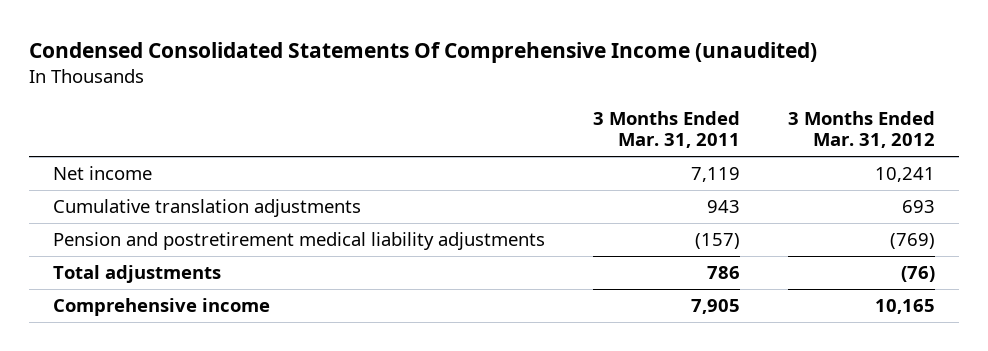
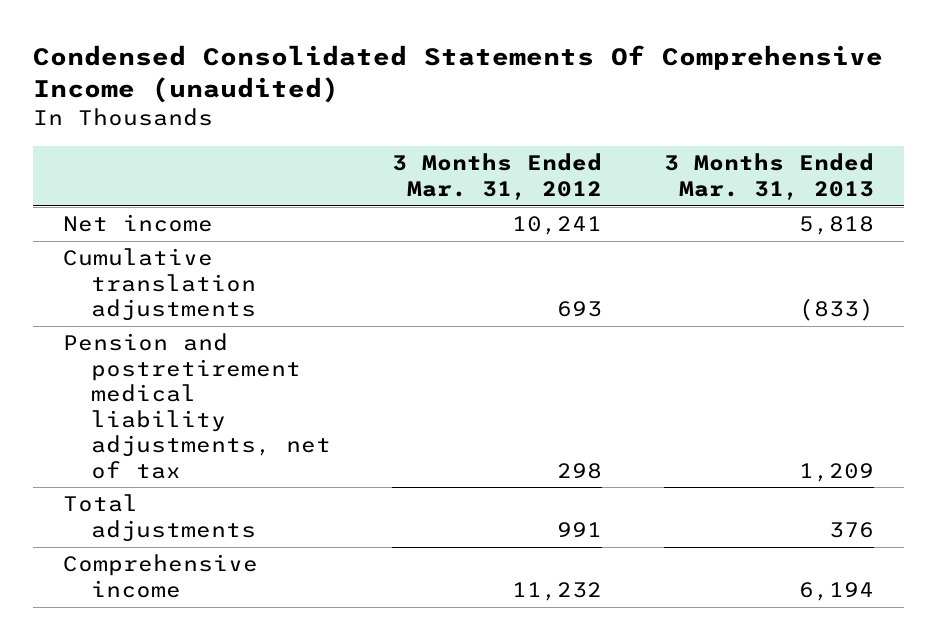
[593,110,741,149] 3 Months Ended Mar. 31, 2011 -> none
none -> [663,153,874,200] 3 Months Ended Mar. 31, 2013
[53,232,546,251] Pension and postretirement medical liability adjustments -> [63,333,331,479] Pension and postretirement medical liability adjustments, net of tax
[889,233,935,250] (769) -> [557,462,603,479] 298
[900,266,935,283] (76) -> [557,521,603,537] 991
[874,299,935,315] 10,165 -> [512,581,603,601] 11,232

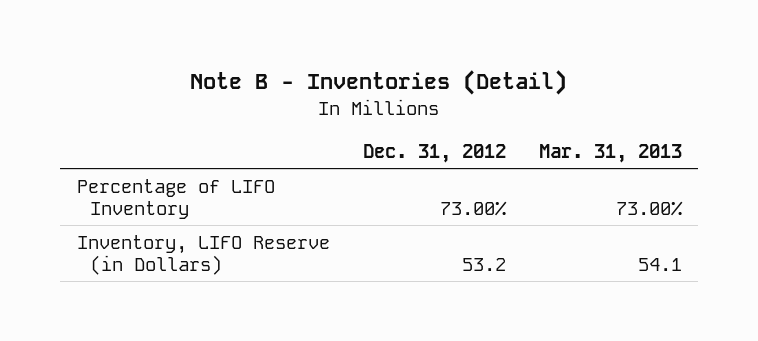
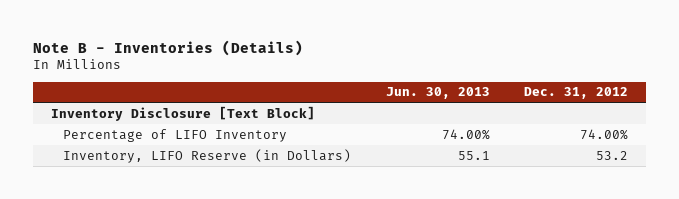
[190,70,568,96] Note B - Inventories (Detail) -> [33,39,304,56] Note B - Inventories (Details)
[538,143,682,163] Mar. 31, 2013 -> none
none -> [385,87,490,100] Jun. 30, 2013
none -> [50,105,315,121] Inventory Disclosure [Text Block]
[439,200,507,216] 73.00% -> [580,128,629,140] 74.00%

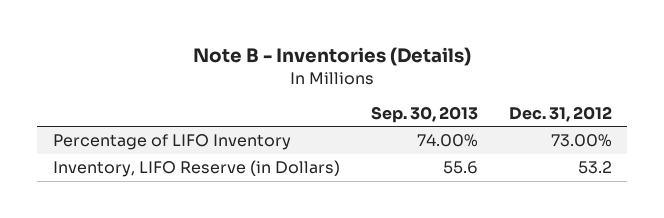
[385,87,490,100] Jun. 30, 2013 -> none
none -> [370,105,478,123] Sep. 30, 2013
[50,105,315,121] Inventory Disclosure [Text Block] -> none
[580,128,629,140] 74.00% -> [550,134,612,148] 73.00%

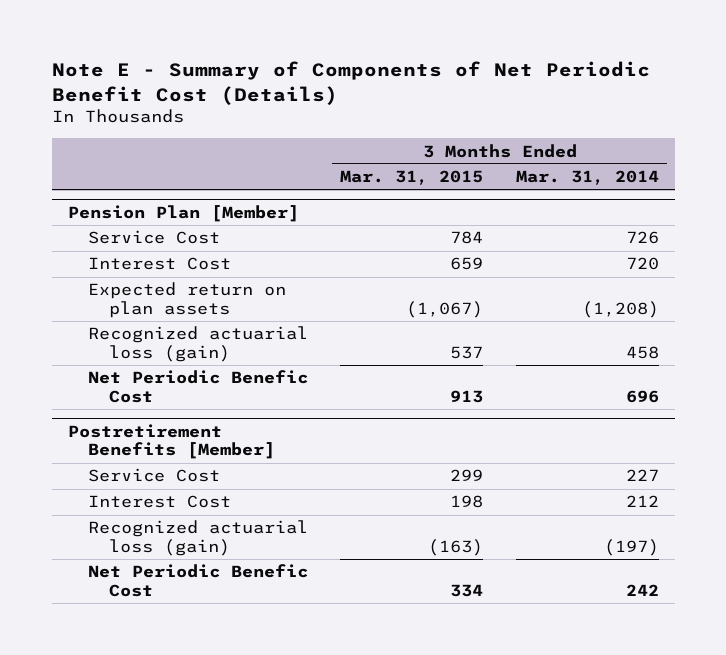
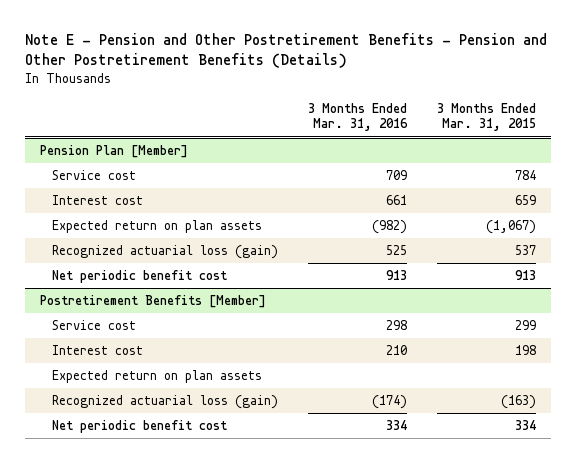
[51,61,650,105] Note E - Summary of Components of Net Periodic Benefit Cost (Details) -> [25,33,548,69] Note E - Pension and Other Postretirement Benefits - Pension and Other Postretirement Benefits (Details)
[515,170,659,186] Mar. 31, 2014 -> none
none -> [307,103,408,132] 3 Months Ended Mar. 31, 2016
[88,230,221,245] Service Cost -> [51,170,136,181] Service cost
[88,257,232,271] Interest Cost -> [51,195,143,206] Interest cost
[88,370,309,404] Net Periodic Benefic Cost -> [51,270,227,284] Net periodic benefit cost
[88,468,221,483] Service Cost -> [51,320,136,331] Service cost
[88,495,232,509] Interest Cost -> [51,345,143,356] Interest cost
none -> [51,370,262,384] Expected return on plan assets
[88,564,309,598] Net Periodic Benefic Cost -> [51,420,227,434] Net periodic benefit cost

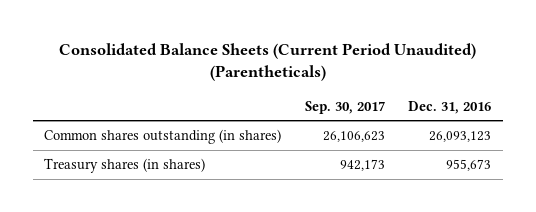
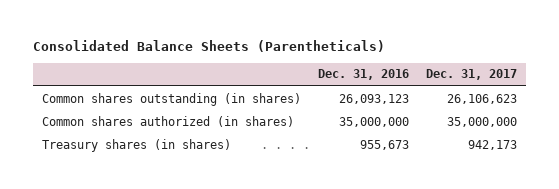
[58,43,476,82] Consolidated Balance Sheets (Current Period Unaudited) (Parentheticals) -> [33,40,386,53] Consolidated Balance Sheets (Parentheticals)
[304,100,385,114] Sep. 30, 2017 -> none
none -> [426,69,518,81] Dec. 31, 2017
none -> [41,115,294,127] Common shares authorized (in shares)

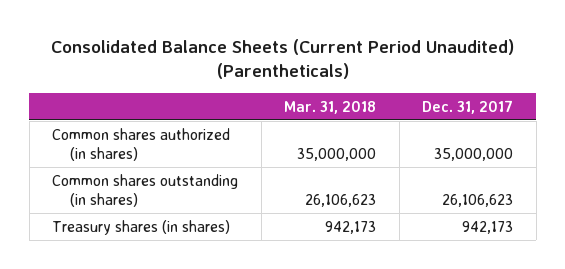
[33,40,386,53] Consolidated Balance Sheets (Parentheticals) -> [50,39,514,80] Consolidated Balance Sheets (Current Period Unaudited) (Parentheticals)
[318,69,410,81] Dec. 31, 2016 -> none
none -> [284,100,377,114] Mar. 31, 2018
[41,92,301,106] Common shares outstanding (in shares) -> [52,173,239,207] Common shares outstanding (in shares)

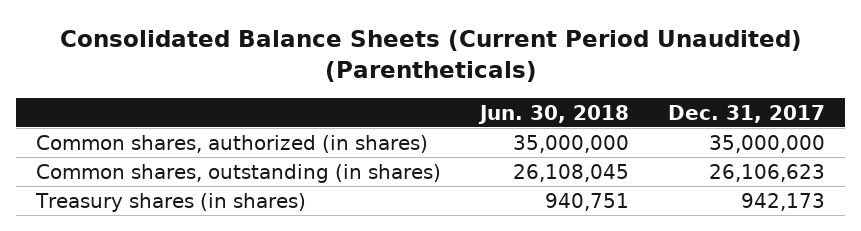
[284,100,377,114] Mar. 31, 2018 -> none
none -> [478,104,630,124] Jun. 30, 2018
[52,127,231,161] Common shares authorized (in shares) -> [35,134,428,153] Common shares, authorized (in shares)
[52,173,239,207] Common shares outstanding (in shares) -> [35,163,441,183] Common shares, outstanding (in shares)

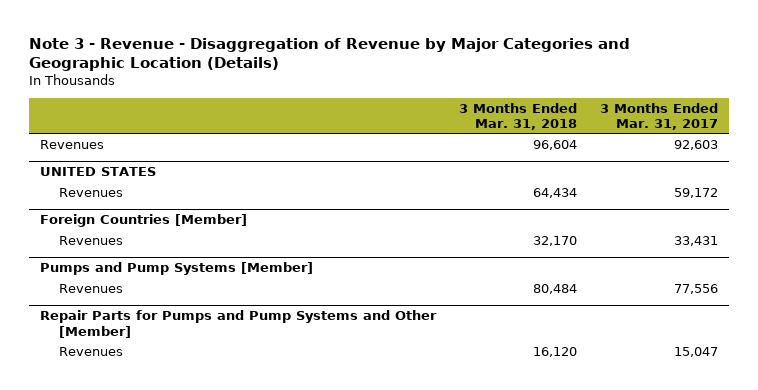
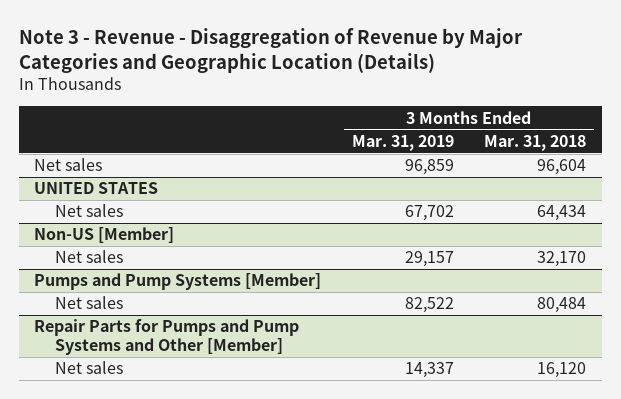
[599,102,718,130] 3 Months Ended Mar. 31, 2017 -> none
none -> [351,134,454,151] Mar. 31, 2019
[40,139,105,149] Revenues -> [34,158,103,172] Net sales
[40,214,248,228] Foreign Countries [Member] -> none
[58,187,123,197] Revenues -> [55,204,124,218] Net sales
none -> [34,227,175,244] Non-US [Member]
[58,235,123,245] Revenues -> [55,250,124,264] Net sales
[58,283,123,293] Revenues -> [55,296,124,310] Net sales
[58,346,123,356] Revenues -> [55,361,124,375] Net sales

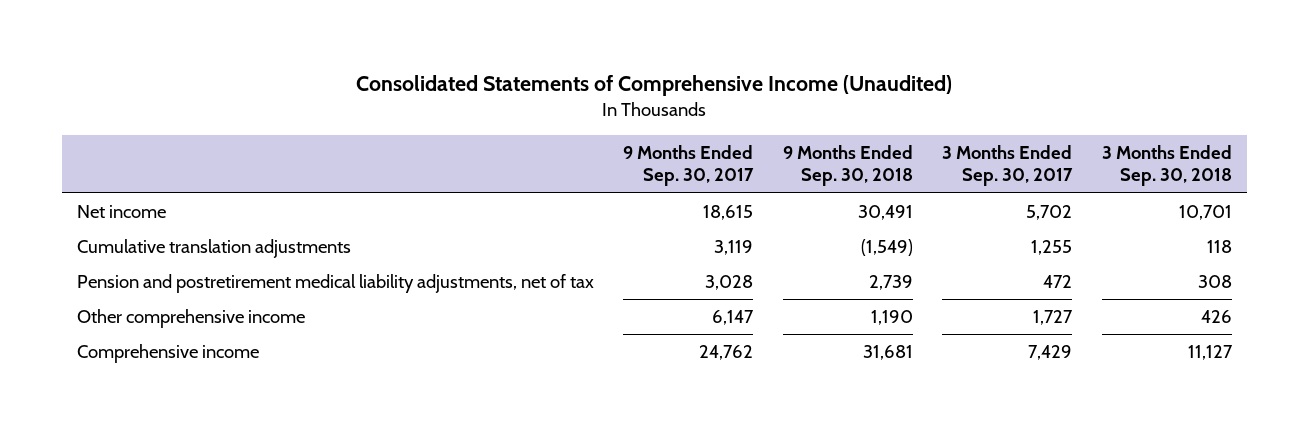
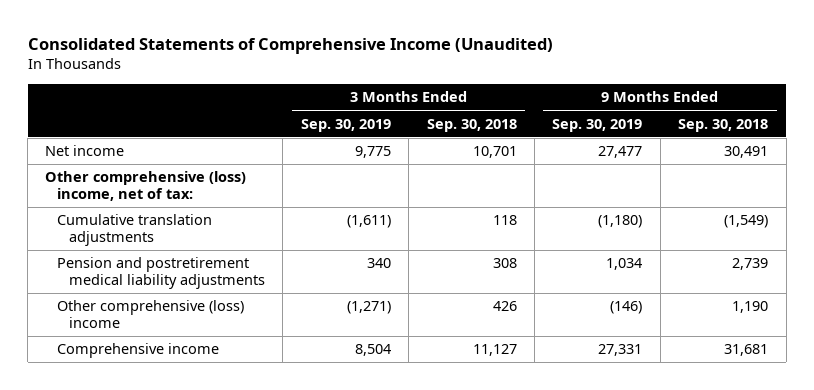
[623,144,755,187] 9 Months Ended Sep. 30, 2017 -> none
[942,144,1074,187] 3 Months Ended Sep. 30, 2017 -> none
none -> [300,118,391,132] Sep. 30, 2019
none -> [552,118,643,132] Sep. 30, 2019
none -> [45,171,247,202] Other comprehensive (loss) income, net of tax:
[76,274,594,294] Pension and postretirement medical liability adjustments, net of tax -> [57,257,265,290] Pension and postretirement medical liability adjustments
[76,309,305,329] Other comprehensive income -> [57,300,245,329] Other comprehensive (loss) income

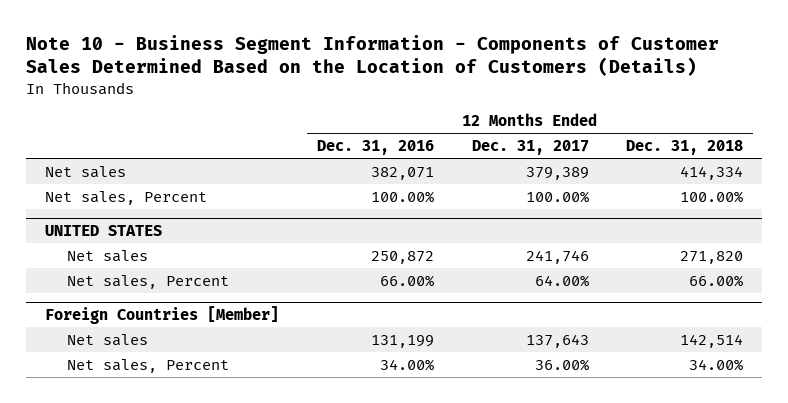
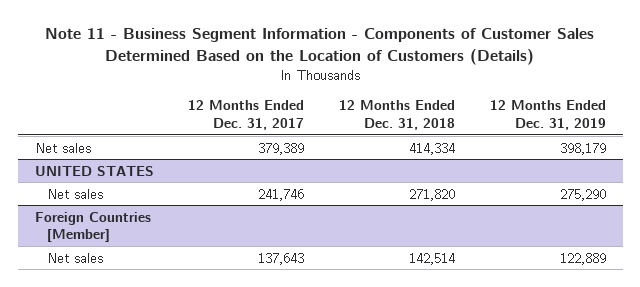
[26,34,720,77] Note 10 - Business Segment Information - Components of Customer Sales Determined Based on the Location of Customers (Details) -> [45,28,595,65] Note 11 - Business Segment Information - Components of Customer Sales Determined Based on the Location of Customers (Details)
[316,140,434,156] Dec. 31, 2016 -> none
none -> [489,100,606,131] 12 Months Ended Dec. 31, 2019
[45,190,208,205] Net sales, Percent -> none
[66,274,229,289] Net sales, Percent -> none
[66,358,229,373] Net sales, Percent -> none

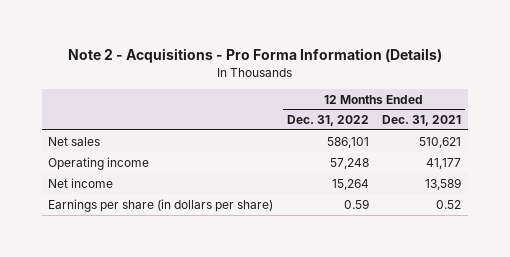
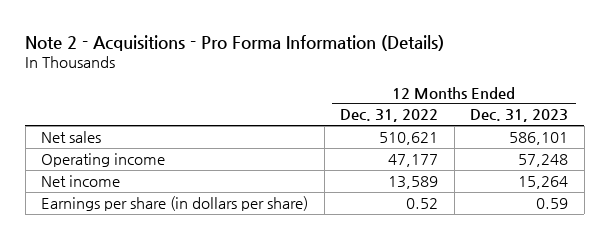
[382,115,462,127] Dec. 31, 2021 -> none
none -> [470,109,569,123] Dec. 31, 2023
[326,136,369,148] 586,101 -> [379,131,439,145] 510,621
[329,157,369,169] 57,248 -> [388,153,439,167] 47,177
[331,178,369,190] 15,264 -> [388,175,439,189] 13,589
[343,198,369,209] 0.59 -> [406,197,439,209] 0.52

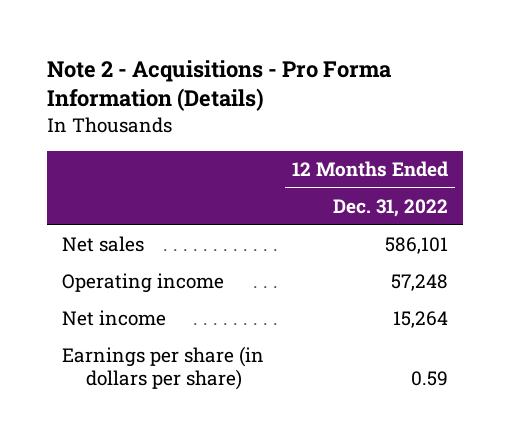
[470,109,569,123] Dec. 31, 2023 -> none
[379,131,439,145] 510,621 -> [385,237,449,255] 586,101
[388,153,439,167] 47,177 -> [391,274,449,292] 57,248
[388,175,439,189] 13,589 -> [393,311,449,329] 15,264
[406,197,439,209] 0.52 -> [411,371,449,387] 0.59

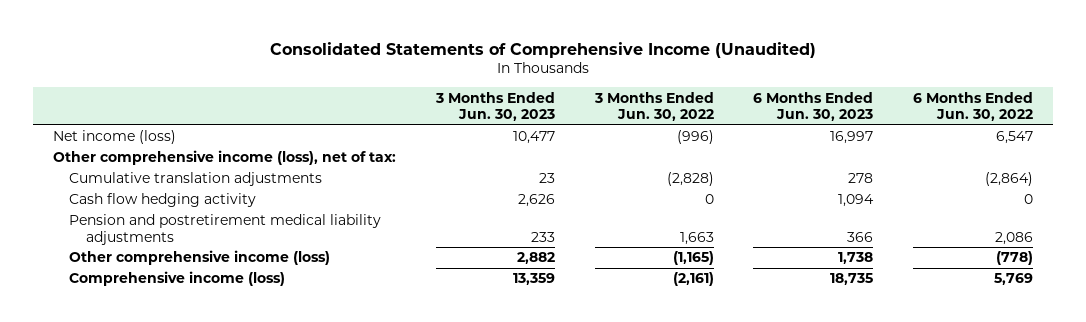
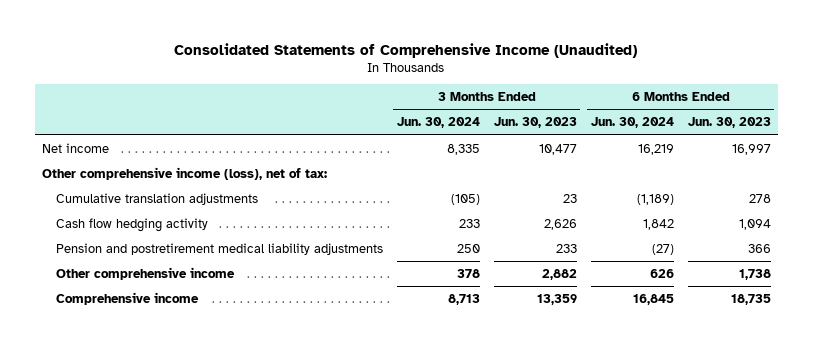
[593,91,714,122] 3 Months Ended Jun. 30, 2022 -> none
[913,91,1034,122] 6 Months Ended Jun. 30, 2022 -> none
none -> [396,117,480,129] Jun. 30, 2024
none -> [590,117,674,129] Jun. 30, 2024
[52,130,176,145] Net income (loss) -> [42,142,110,153] Net income
[69,250,331,266] Other comprehensive income (loss) -> [55,266,235,280] Other comprehensive income
[69,271,286,287] Comprehensive income (loss) -> [55,291,199,305] Comprehensive income

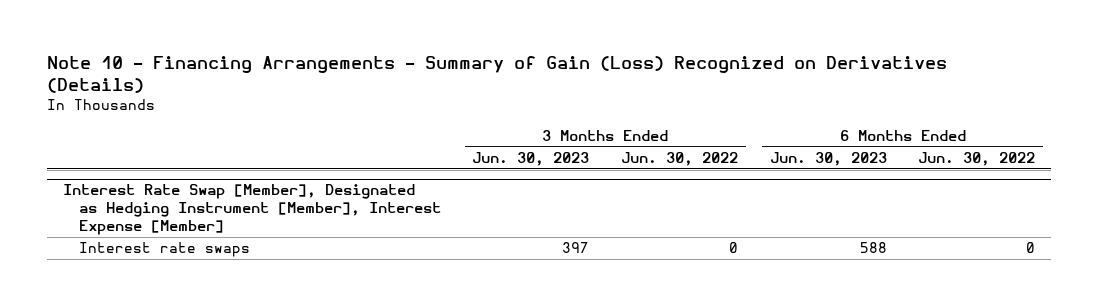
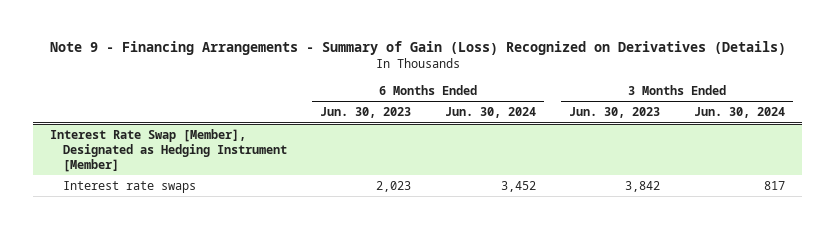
[46,56,947,94] Note 10 - Financing Arrangements - Summary of Gain (Loss) Recognized on Derivatives (Details) -> [49,40,786,55] Note 9 - Financing Arrangements - Summary of Gain (Loss) Recognized on Derivatives (Details)
[621,151,739,166] Jun. 30, 2022 -> none
[918,151,1036,166] Jun. 30, 2022 -> none
none -> [444,107,536,119] Jun. 30, 2024
none -> [693,107,785,119] Jun. 30, 2024
[62,184,441,236] Interest Rate Swap [Member], Designated as Hedging Instrument [Member], Interest Expense [Member] -> [50,128,287,172] Interest Rate Swap [Member], Designated as Hedging Instrument [Member]
[562,242,590,254] 397 -> [625,180,661,192] 3,842
[859,242,887,254] 588 -> [376,180,412,192] 2,023

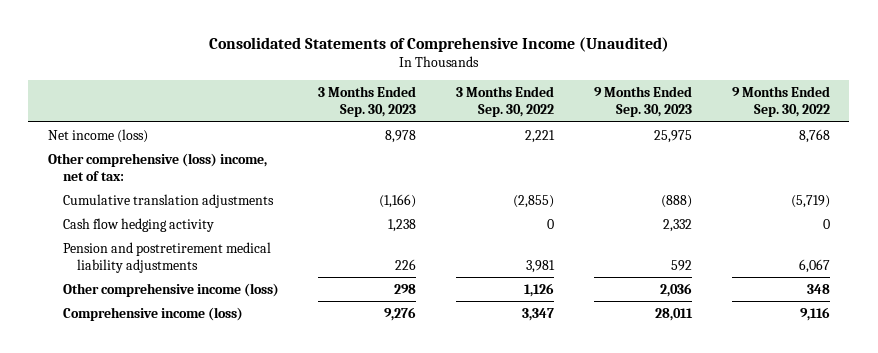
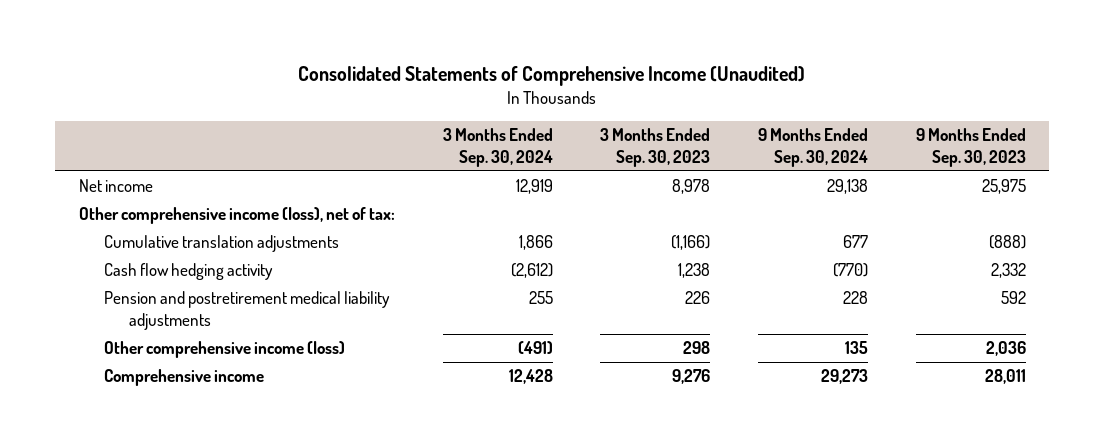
[456,86,555,118] 3 Months Ended Sep. 30, 2022 -> none
[731,86,830,118] 9 Months Ended Sep. 30, 2022 -> none
none -> [442,127,553,167] 3 Months Ended Sep. 30, 2024
none -> [757,127,868,167] 9 Months Ended Sep. 30, 2024
[48,128,149,143] Net income (loss) -> [78,179,153,193] Net income
[48,152,268,181] Other comprehensive (loss) income, net of tax: -> [78,207,395,225] Other comprehensive income (loss), net of tax:
[62,306,243,321] Comprehensive income (loss) -> [104,369,265,387] Comprehensive income

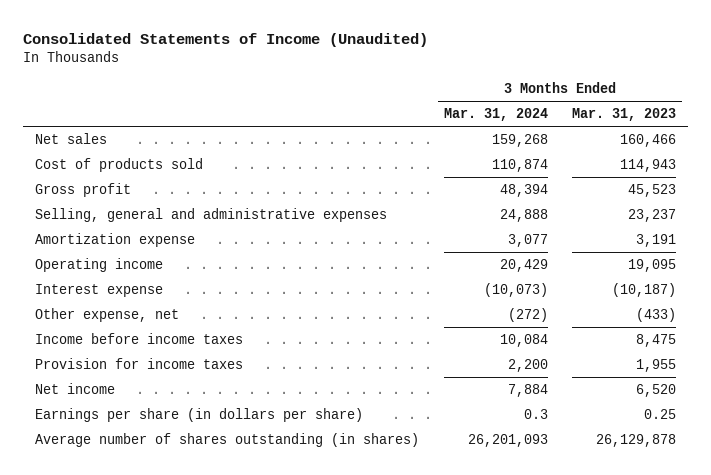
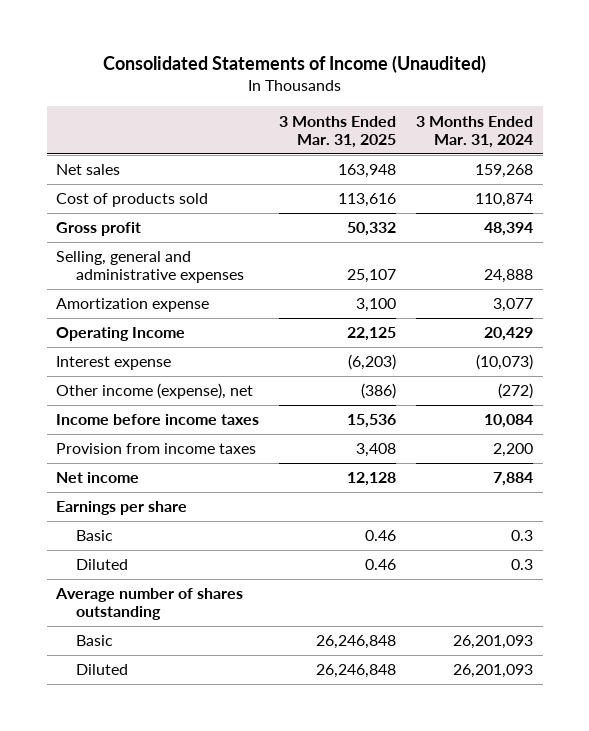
[571,108,676,122] Mar. 31, 2023 -> none
none -> [279,115,397,148] 3 Months Ended Mar. 31, 2025
[35,258,164,273] Operating income -> [56,327,186,342] Operating Income
[35,308,180,323] Other expense, net -> [56,383,254,400] Other income (expense), net
[35,358,244,370] Provision for income taxes -> [56,443,257,455] Provision from income taxes
none -> [56,501,188,516] Earnings per share
[35,408,364,423] Earnings per share (in dollars per share) -> [75,530,113,542] Basic
none -> [75,559,128,571] Diluted
none -> [55,588,244,621] Average number of shares outstanding
[35,433,420,448] Average number of shares outstanding (in shares) -> [75,635,113,647] Basic
none -> [75,664,128,676] Diluted

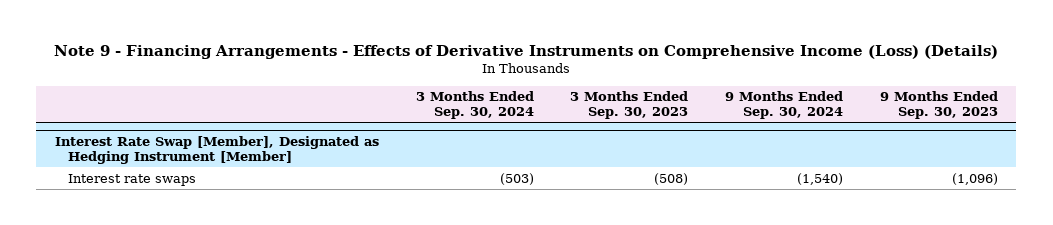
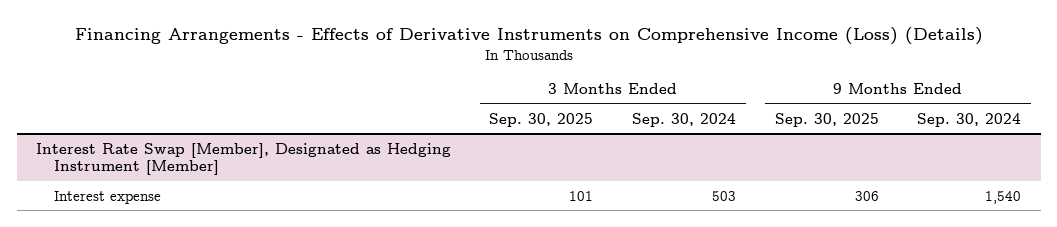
[54,45,999,60] Note 9 - Financing Arrangements - Effects of Derivative Instruments on Comprehensive Income (Loss) (Details) -> [74,26,983,45] Financing Arrangements - Effects of Derivative Instruments on Comprehensive Income (Loss) (Details)
[570,91,689,119] 3 Months Ended Sep. 30, 2023 -> none
[879,91,998,119] 9 Months Ended Sep. 30, 2023 -> none
none -> [489,112,594,127] Sep. 30, 2025
none -> [774,112,879,127] Sep. 30, 2025
[67,173,196,186] Interest rate swaps -> [54,190,162,204] Interest expense
[499,172,534,185] (503) -> [712,190,737,201] 503
[797,172,844,185] (1,540) -> [985,190,1022,204] 1,540

